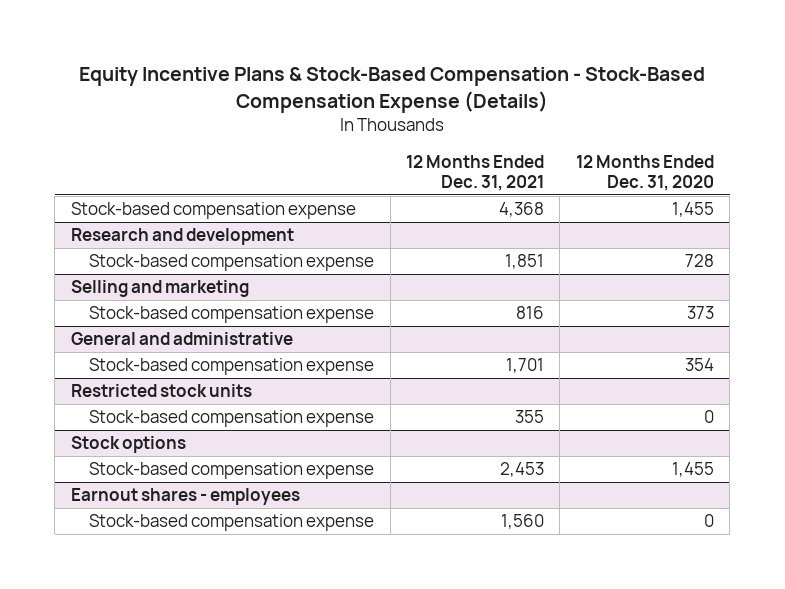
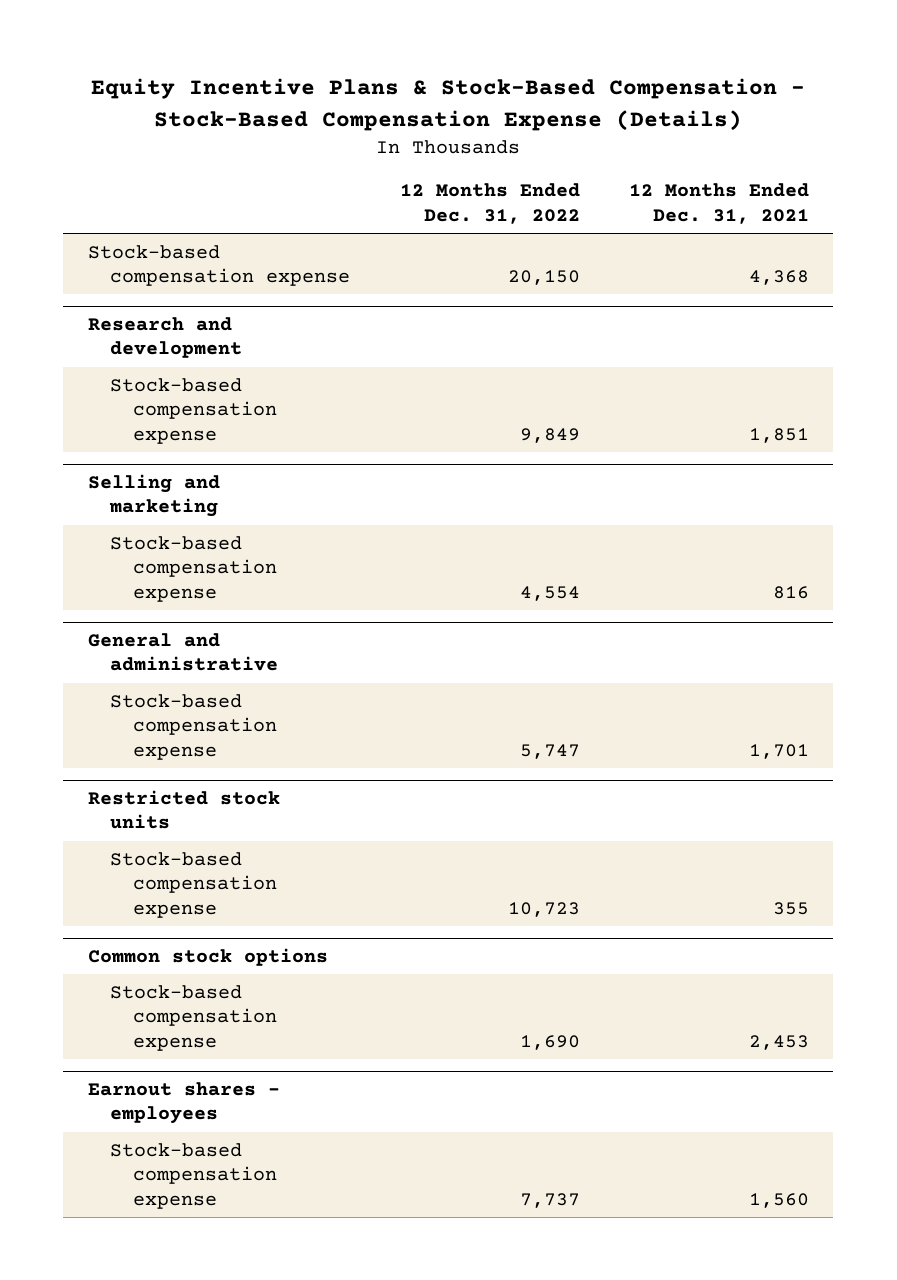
[575,154,714,191] 12 Months Ended Dec. 31, 2020 -> none
none -> [399,183,580,224] 12 Months Ended Dec. 31, 2022
[70,436,186,454] Stock options -> [87,948,328,967] Common stock options

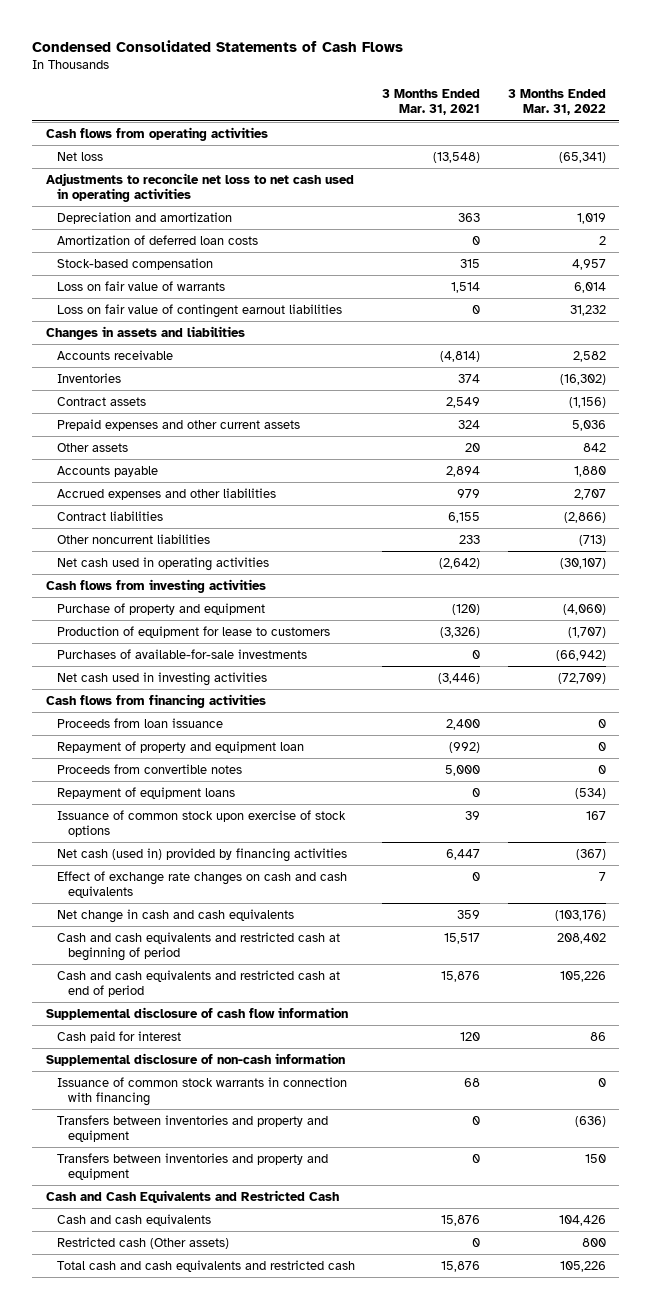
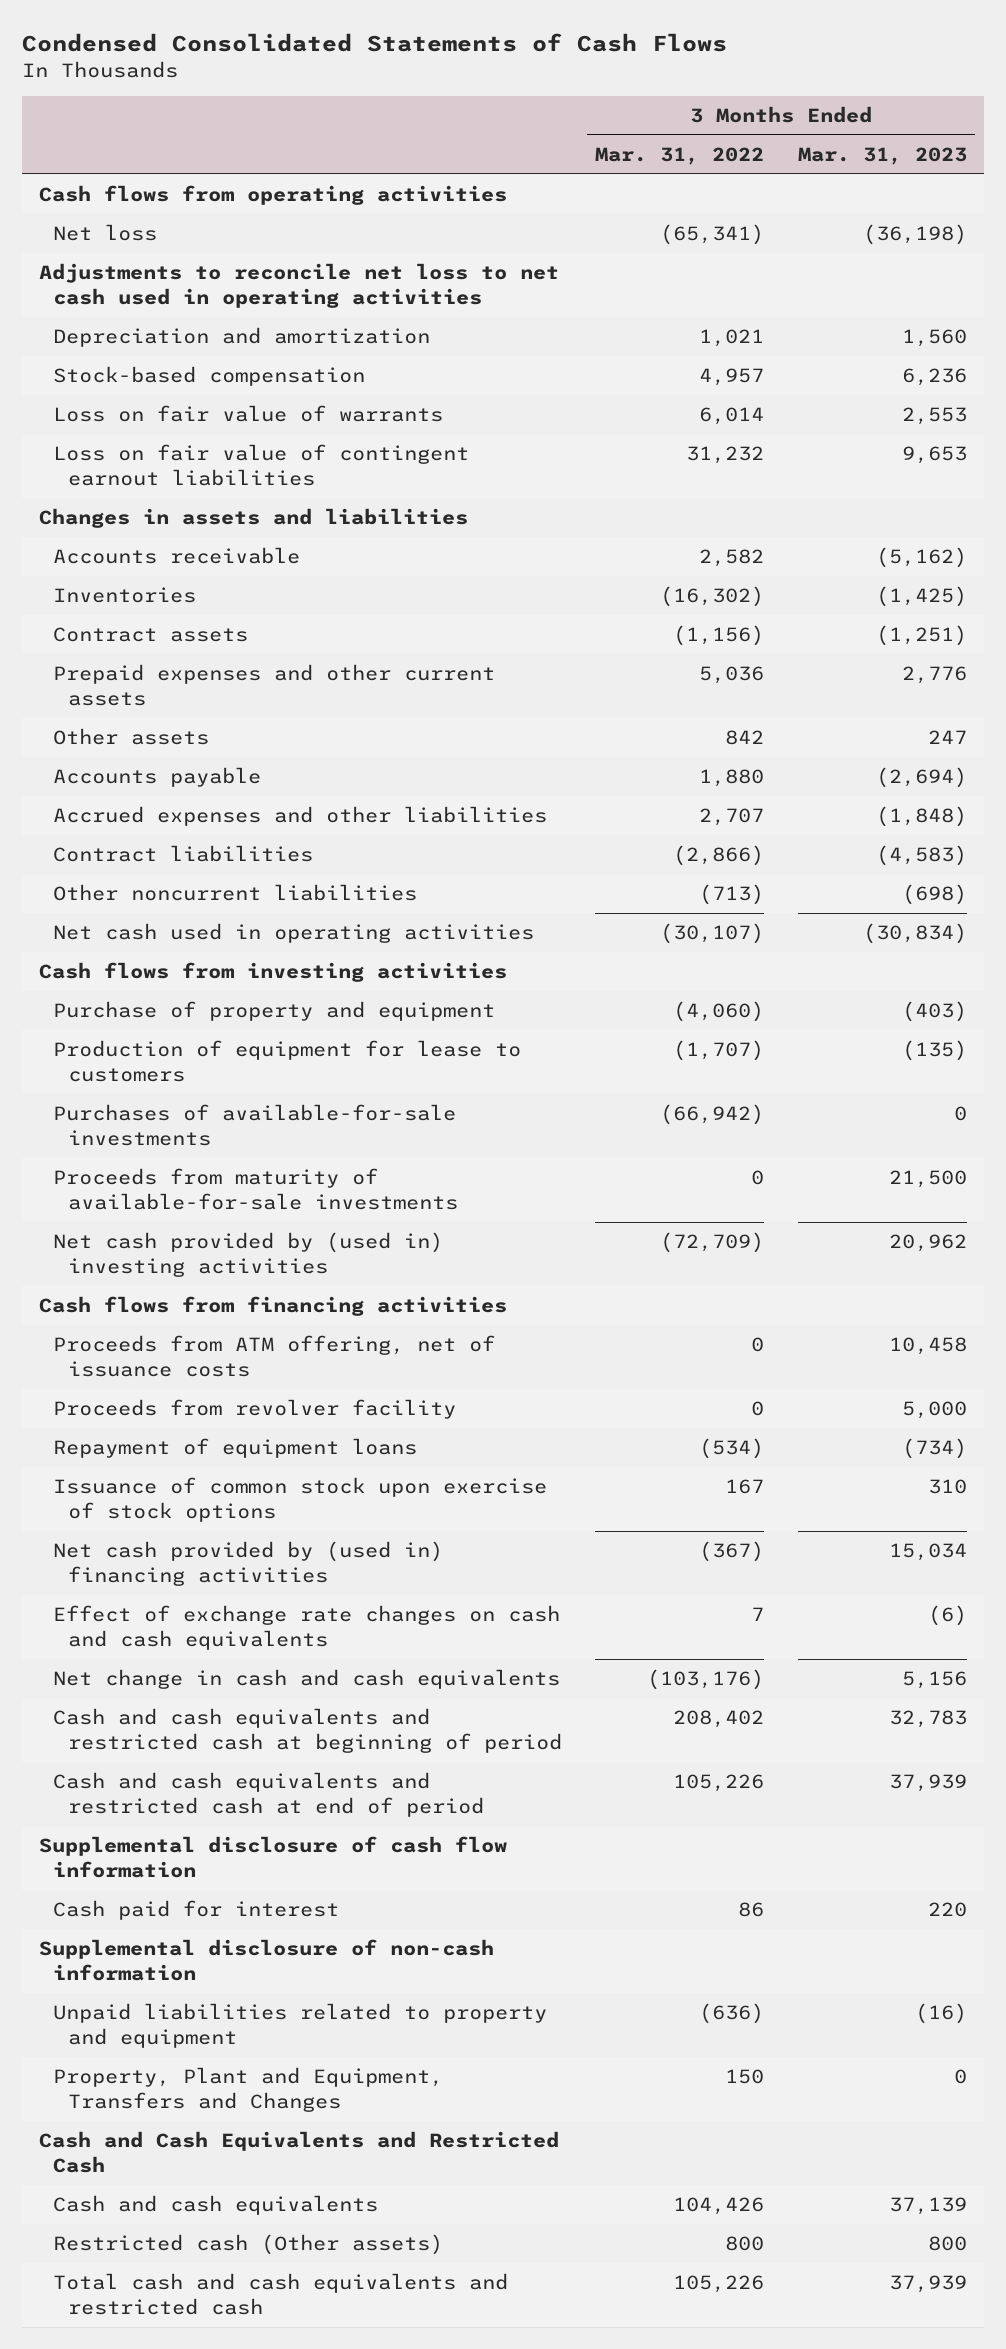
[382,89,481,116] 3 Months Ended Mar. 31, 2021 -> none
none -> [797,146,967,165] Mar. 31, 2023
[56,234,258,245] Amortization of deferred loan costs -> none
[576,212,606,224] 1,019 -> [699,329,765,348] 1,021
none -> [53,1168,458,1210] Proceeds from maturity of available-for-sale investments
[56,671,267,686] Net cash used in investing activities -> [53,1232,444,1277] Net cash provided by (used in) investing activities
[56,740,304,753] Repayment of property and equipment loan -> none
[56,763,242,774] Proceeds from convertible notes -> none
[56,717,223,728] Proceeds from loan issuance -> [53,1335,496,1377] Proceeds from ATM offering, net of issuance costs
none -> [53,1399,457,1420] Proceeds from revolver facility
[56,847,347,862] Net cash (used in) provided by financing activities -> [53,1541,444,1586] Net cash provided by (used in) financing activities
[56,1076,347,1107] Issuance of common stock warrants in connection with financing -> none
[56,1114,328,1143] Transfers between inventories and property and equipment -> [53,2003,548,2048] Unpaid liabilities related to property and equipment
[56,1152,328,1181] Transfers between inventories and property and equipment -> [53,2067,444,2112] Property, Plant and Equipment, Transfers and Changes

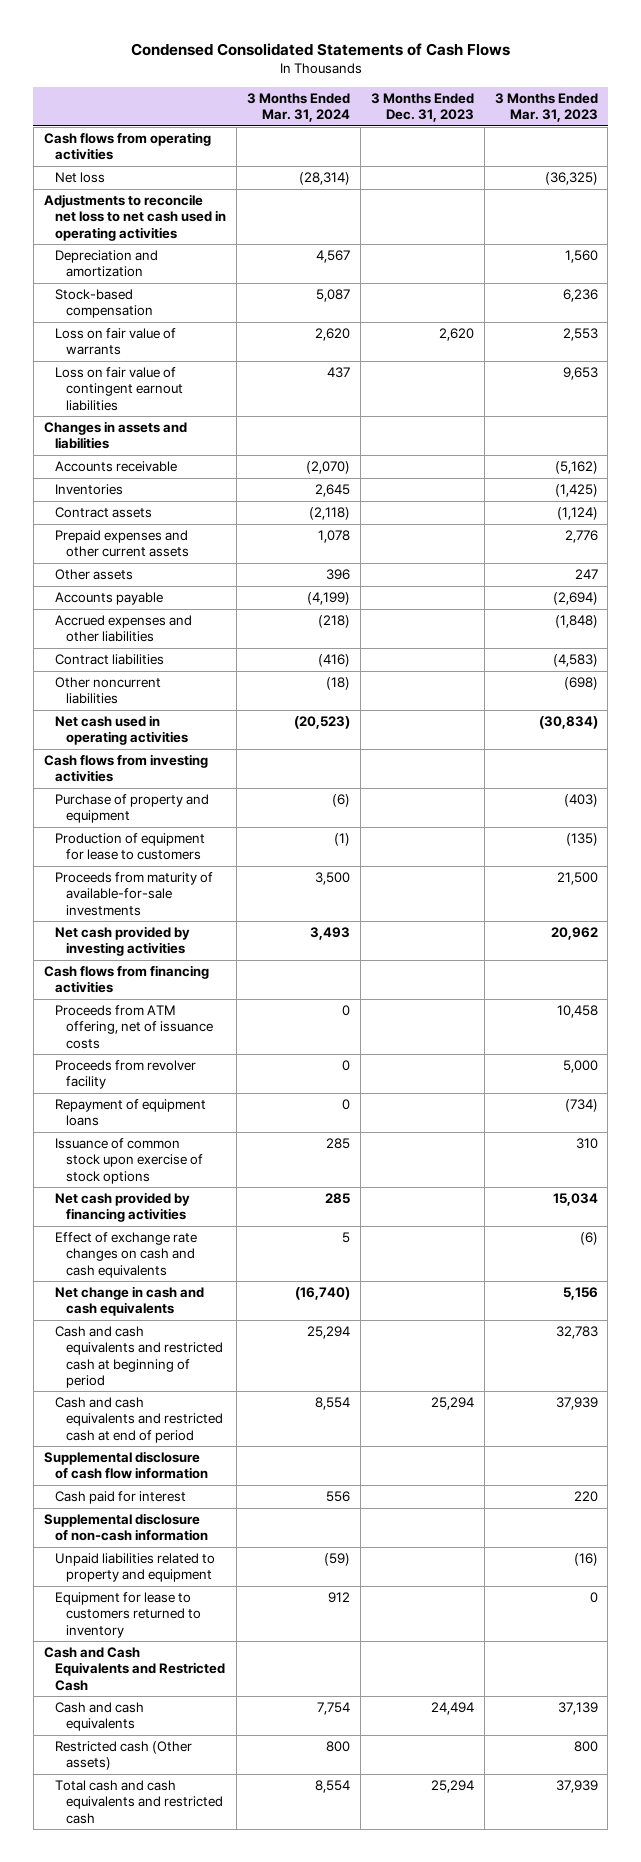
[595,146,765,165] Mar. 31, 2022 -> none
none -> [246,92,350,123] 3 Months Ended Mar. 31, 2024
none -> [370,92,474,123] 3 Months Ended Dec. 31, 2023
[862,224,967,246] (36,198) -> [544,172,598,186] (36,325)
[875,625,967,647] (1,251) -> [556,507,598,521] (1,124)
[53,1104,457,1146] Purchases of available-for-sale investments -> none
[53,1232,444,1277] Net cash provided by (used in) investing activities -> [54,926,190,957] Net cash provided by investing activities
[53,1541,444,1586] Net cash provided by (used in) financing activities -> [54,1192,190,1223] Net cash provided by financing activities
[53,2067,444,2112] Property, Plant and Equipment, Transfers and Changes -> none
none -> [54,1592,202,1638] Equipment for lease to customers returned to inventory

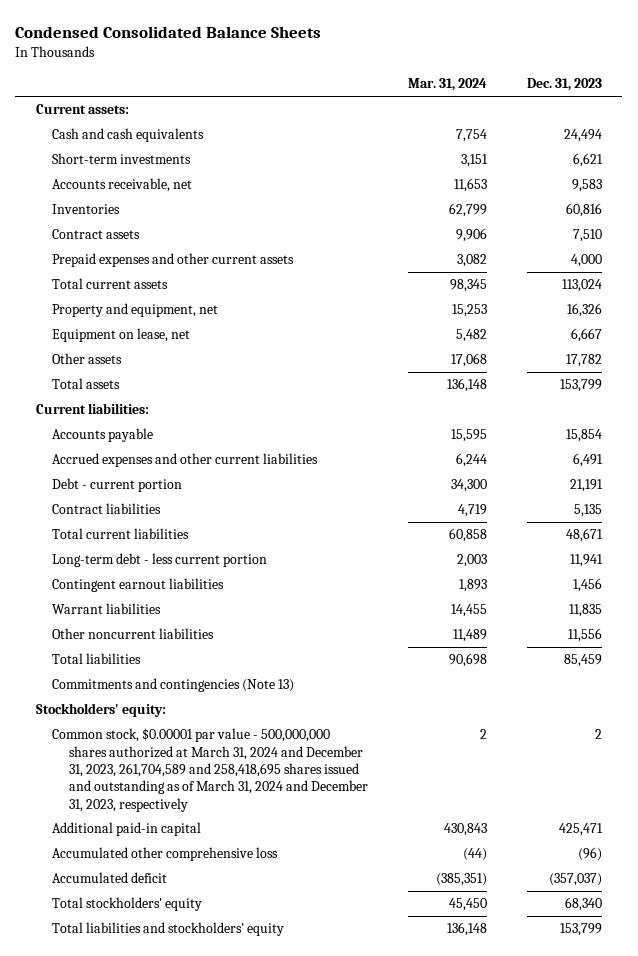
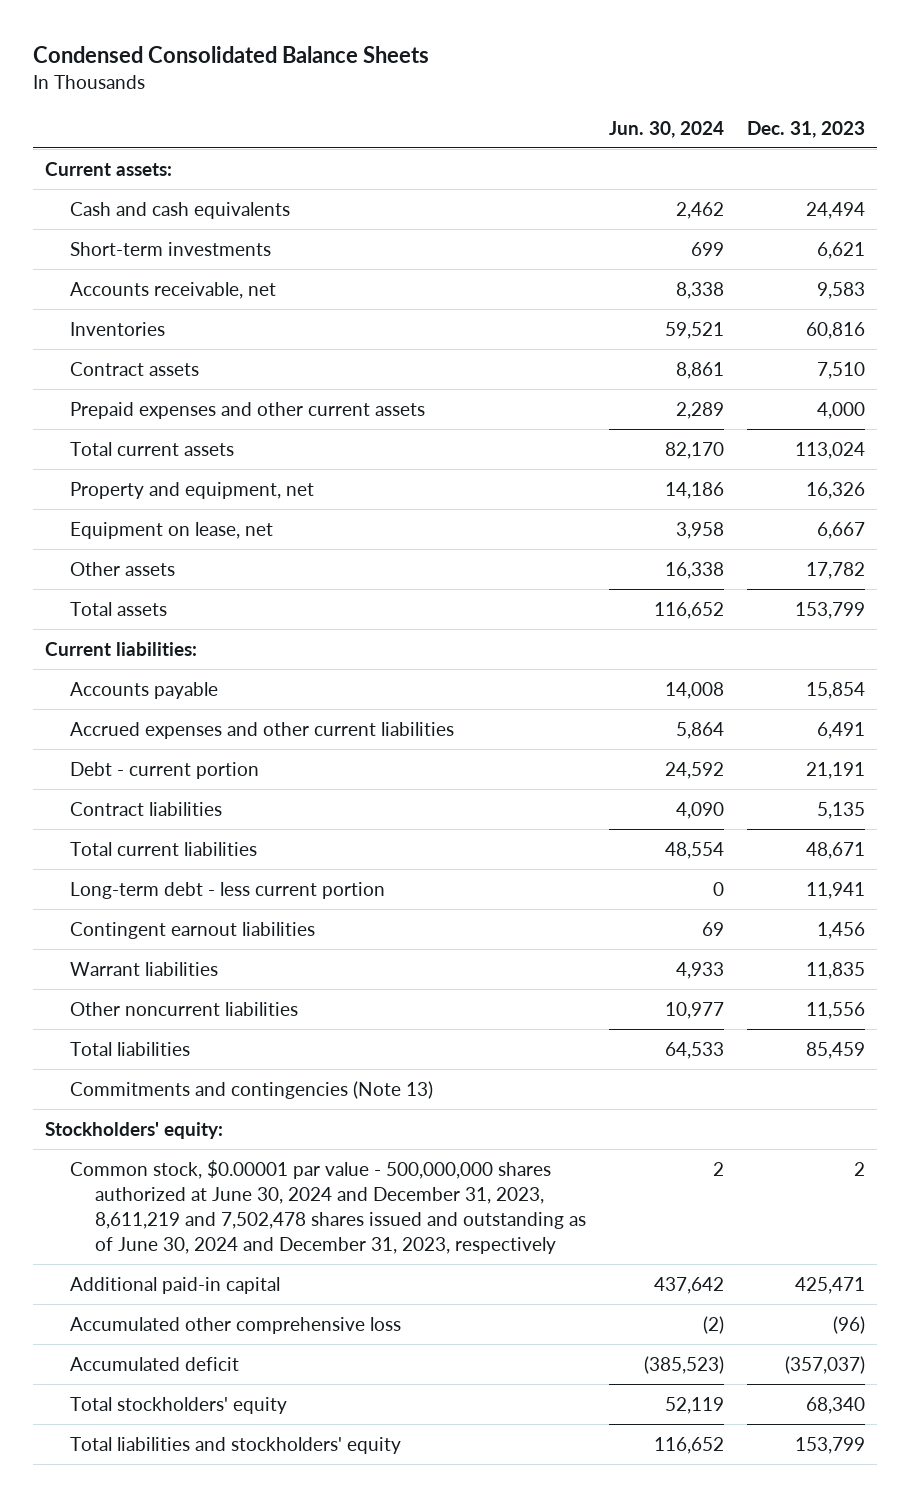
[408,78,488,92] Mar. 31, 2024 -> none
none -> [609,120,725,138] Jun. 30, 2024
[52,728,368,812] Common stock, $0.00001 par value - 500,000,000 shares authorized at March 31, 2024 and December 31, 2023, 261,704,589 and 258,418,695 shares issued and outstanding as of March 31, 2024 and December 31, 2023, respectively -> [69,1159,587,1254] Common stock, $0.00001 par value - 500,000,000 shares authorized at June 30, 2024 and December 31, 2023, 8,611,219 and 7,502,478 shares issued and outstanding as of June 30, 2024 and December 31, 2023, respectively

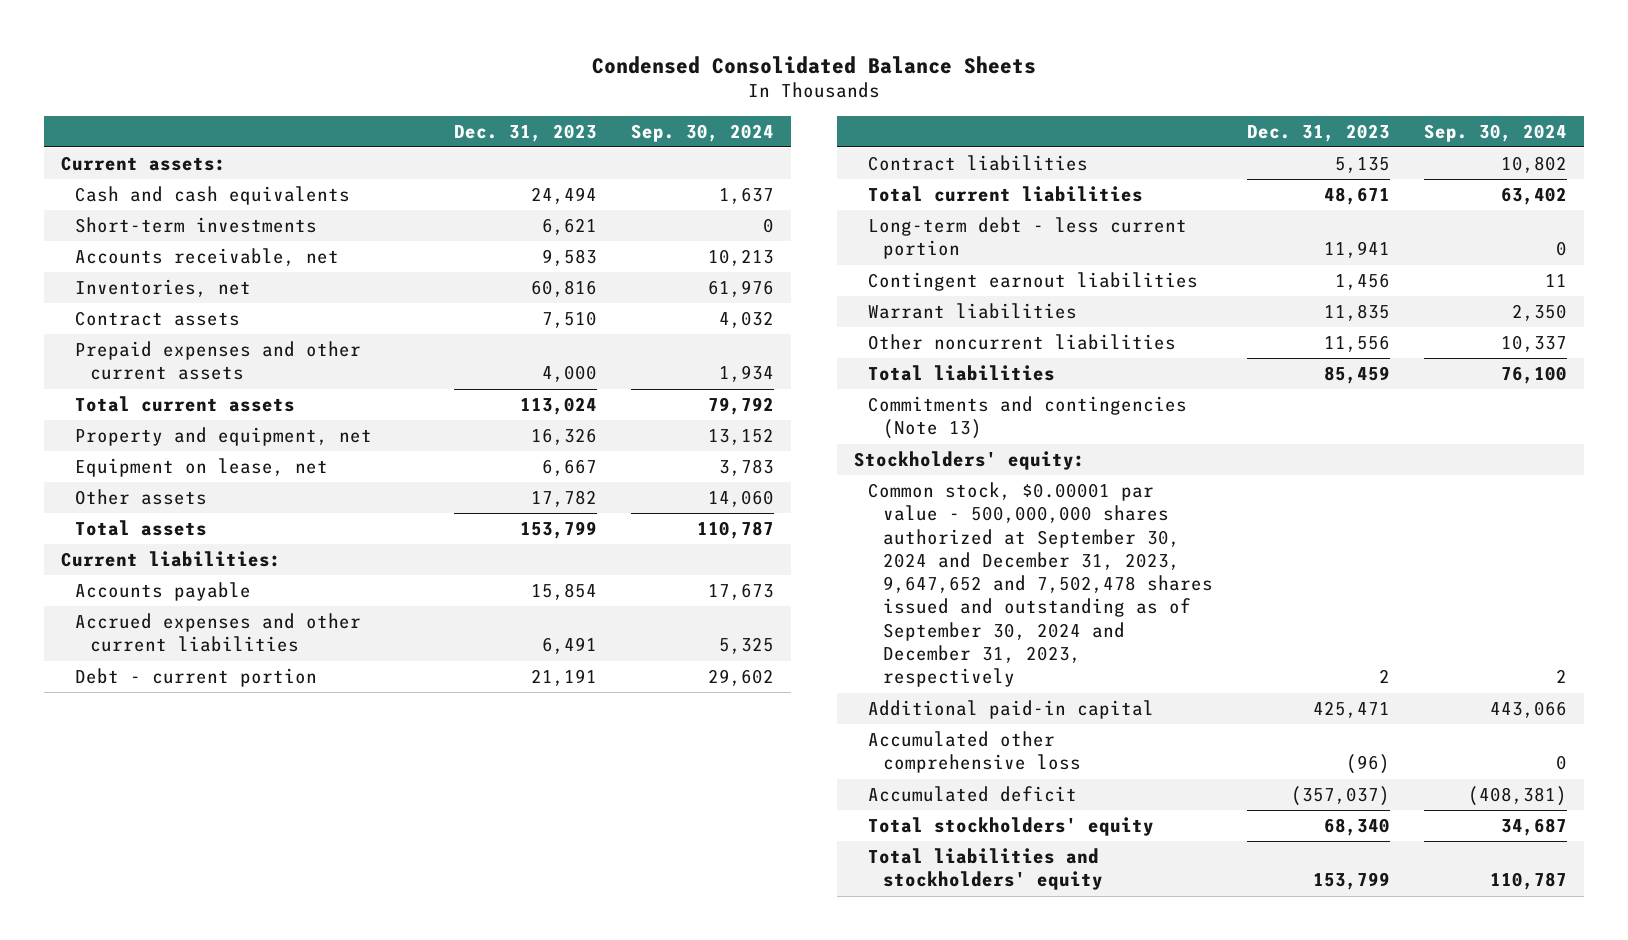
[609,120,725,138] Jun. 30, 2024 -> none
none -> [631,123,775,142] Sep. 30, 2024
[69,321,165,336] Inventories -> [75,279,252,298] Inventories, net
[69,1159,587,1254] Common stock, $0.00001 par value - 500,000,000 shares authorized at June 30, 2024 and December 31, 2023, 8,611,219 and 7,502,478 shares issued and outstanding as of June 30, 2024 and December 31, 2023, respectively -> [868,482,1213,688] Common stock, $0.00001 par value - 500,000,000 shares authorized at September 30, 2024 and December 31, 2023, 9,647,652 and 7,502,478 shares issued and outstanding as of September 30, 2024 and December 31, 2023, respectively

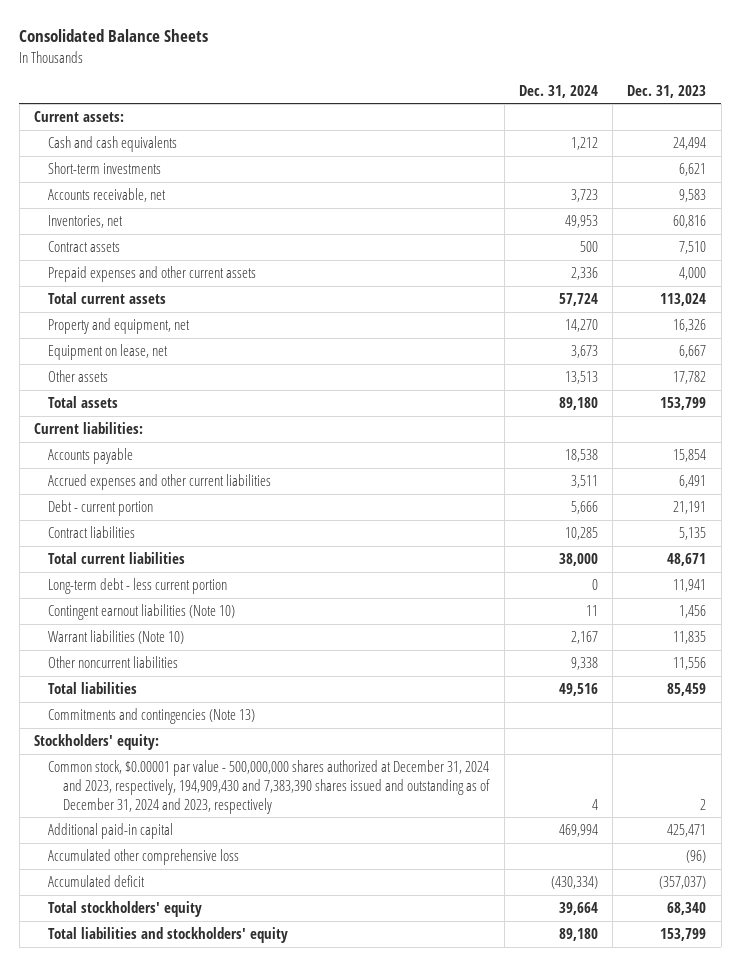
[592,55,1037,74] Condensed Consolidated Balance Sheets -> [19,29,209,43] Consolidated Balance Sheets
[631,123,775,142] Sep. 30, 2024 -> none
none -> [518,84,598,98] Dec. 31, 2024
[868,272,1199,292] Contingent earnout liabilities -> [48,604,236,621] Contingent earnout liabilities (Note 10)
[868,303,1078,320] Warrant liabilities -> [48,630,185,645] Warrant liabilities (Note 10)
[868,482,1213,688] Common stock, $0.00001 par value - 500,000,000 shares authorized at September 30, 2024 and December 31, 2023, 9,647,652 and 7,502,478 shares issued and outstanding as of September 30, 2024 and December 31, 2023, respectively -> [48,760,490,814] Common stock, $0.00001 par value - 500,000,000 shares authorized at December 31, 2024 and 2023, respectively, 194,909,430 and 7,383,390 shares issued and outstanding as of December 31, 2024 and 2023, respectively

